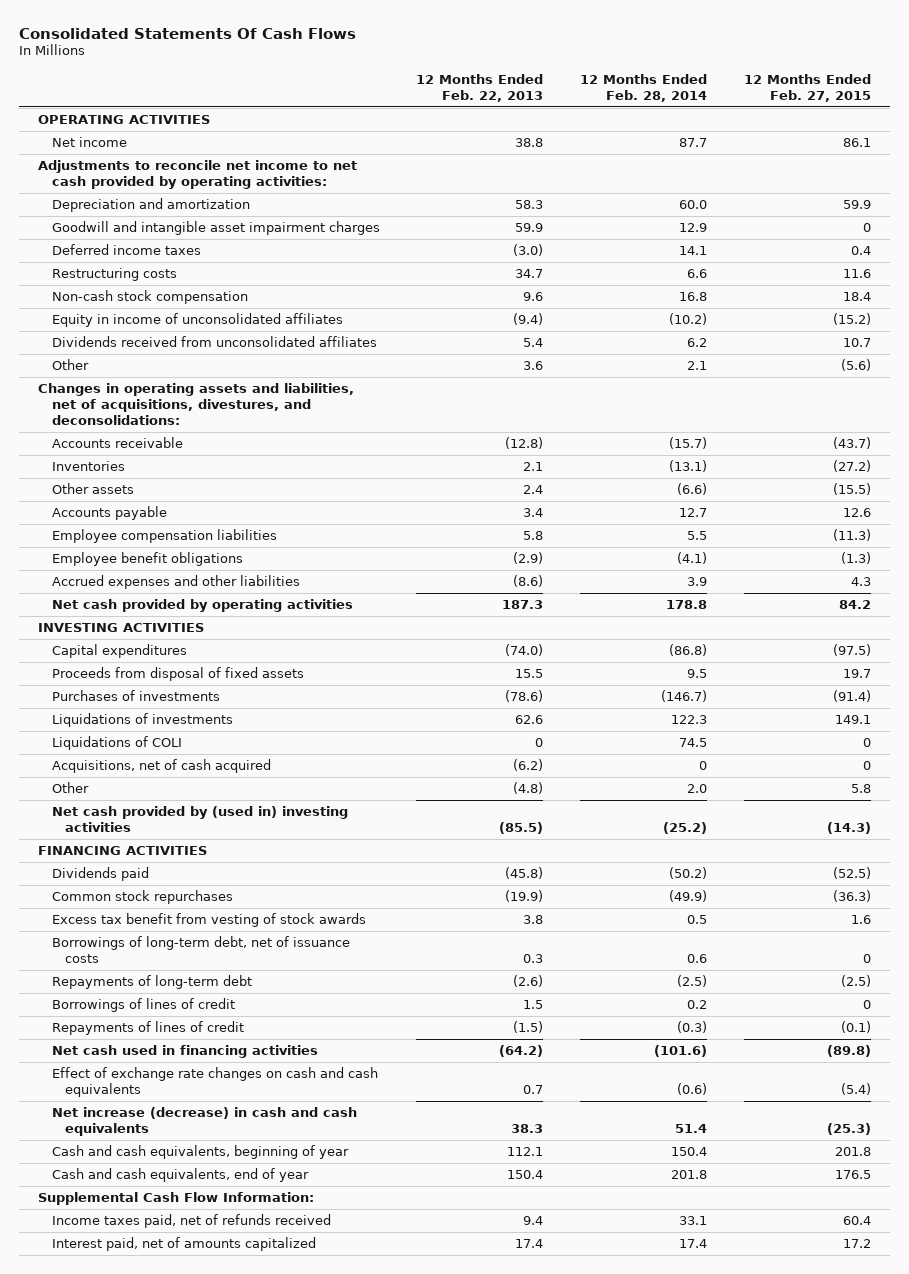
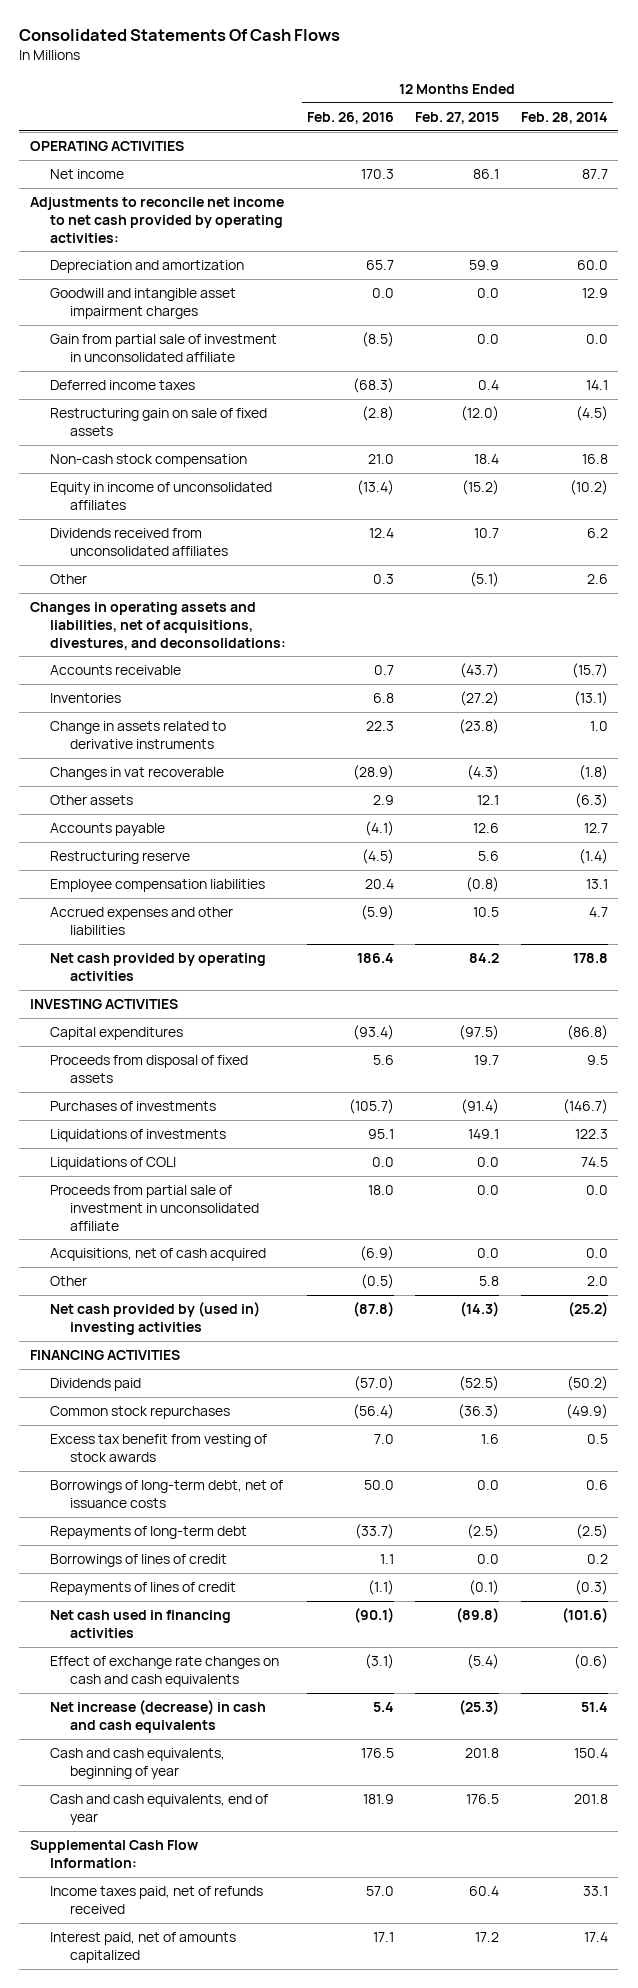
[416,73,544,102] 12 Months Ended Feb. 22, 2013 -> none
none -> [307,111,395,124] Feb. 26, 2016
[863,222,872,232] 0 -> [477,288,500,299] 0.0
none -> [50,334,278,362] Gain from partial sale of investment in unconsolidated affiliate
[51,267,177,281] Restructuring costs -> none
none -> [50,408,268,436] Restructuring gain on sale of fixed assets
[687,360,708,370] 2.1 -> [586,574,608,585] 2.6
[841,358,872,371] (5.6) -> [470,572,500,588] (5.1)
none -> [50,721,227,749] Change in assets related to derivative instruments
none -> [50,767,225,781] Changes in vat recoverable
[677,482,708,495] (6.6) -> [574,793,608,809] (6.3)
[833,482,872,495] (15.5) -> [477,795,500,806] 12.1
[51,551,243,566] Employee benefit obligations -> none
none -> [50,851,191,865] Restructuring reserve
[687,530,708,540] 5.5 -> [585,879,608,890] 13.1
[833,528,872,541] (11.3) -> [466,877,500,893] (0.8)
[687,576,708,586] 3.9 -> [588,907,608,918] 4.7
[851,576,872,586] 4.3 -> [473,907,500,918] 10.5
[863,737,872,747] 0 -> [477,1157,500,1168] 0.0
none -> [50,1185,260,1231] Proceeds from partial sale of investment in unconsolidated affiliate
[699,760,708,770] 0 -> [585,1248,608,1259] 0.0
[863,760,872,770] 0 -> [477,1248,500,1259] 0.0
[863,953,872,963] 0 -> [477,1480,500,1491] 0.0
[863,999,872,1009] 0 -> [477,1554,500,1565] 0.0

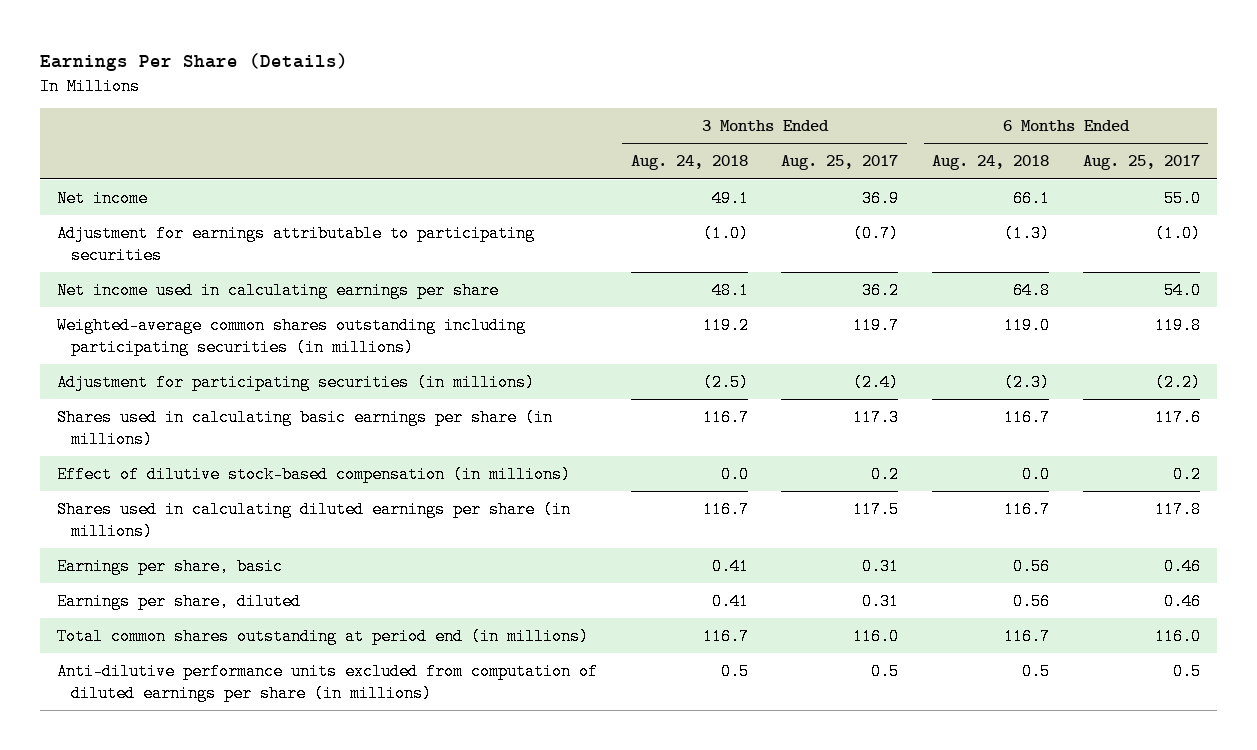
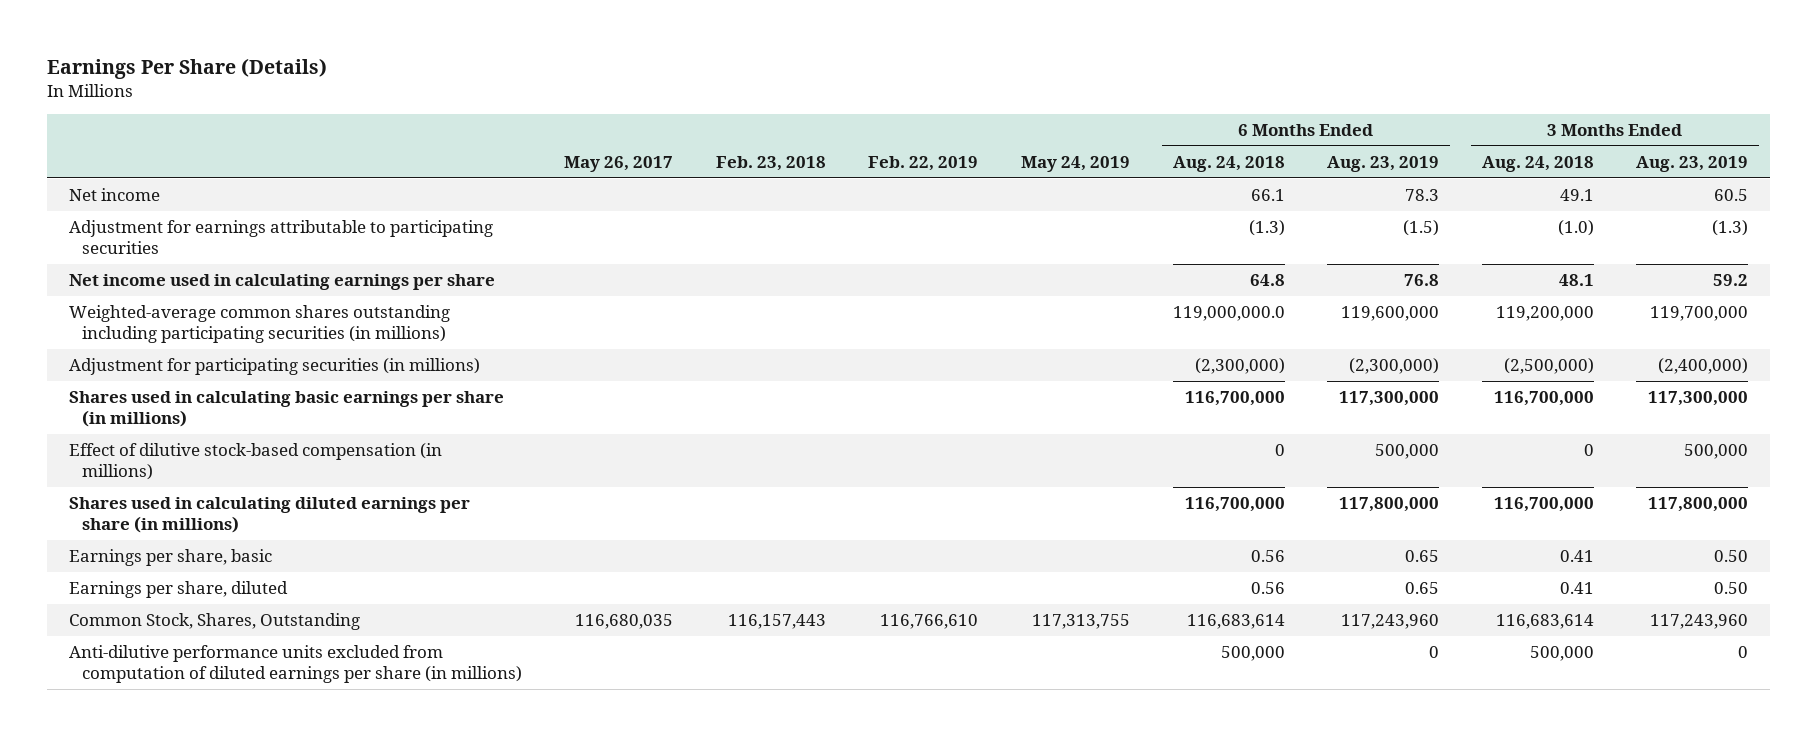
[781,155,899,171] Aug. 25, 2017 -> none
[1082,155,1200,171] Aug. 25, 2017 -> none
none -> [564,155,674,172] May 26, 2017
none -> [715,155,826,171] Feb. 23, 2018
none -> [868,155,979,171] Feb. 22, 2019
none -> [1021,155,1131,172] May 24, 2019
none -> [1327,155,1440,172] Aug. 23, 2019
none -> [1636,155,1749,172] Aug. 23, 2019
[702,317,749,335] 119.2 -> [1495,306,1594,322] 119,200,000
[1004,317,1051,335] 119.0 -> [1172,306,1285,322] 119,000,000.0
[702,374,749,392] (2.5) -> [1503,358,1594,375] (2,500,000)
[1004,374,1051,392] (2.3) -> [1194,358,1285,375] (2,300,000)
[702,409,749,427] 116.7 -> [1493,391,1594,407] 116,700,000
[1004,409,1051,427] 116.7 -> [1184,391,1285,407] 116,700,000
[720,466,749,484] 0.0 -> [1583,444,1594,457] 0
[1022,466,1051,484] 0.0 -> [1274,444,1285,457] 0
[702,501,749,519] 116.7 -> [1493,497,1594,513] 116,700,000
[1004,501,1051,519] 116.7 -> [1184,497,1285,513] 116,700,000
[57,628,590,646] Total common shares outstanding at period end (in millions) -> [68,613,360,631] Common Stock, Shares, Outstanding
[702,628,749,646] 116.7 -> [1495,614,1594,630] 116,683,614
[1004,628,1051,646] 116.7 -> [1186,614,1285,630] 116,683,614
[720,663,749,681] 0.5 -> [1529,646,1594,662] 500,000
[1022,663,1051,681] 0.5 -> [1220,646,1285,662] 500,000

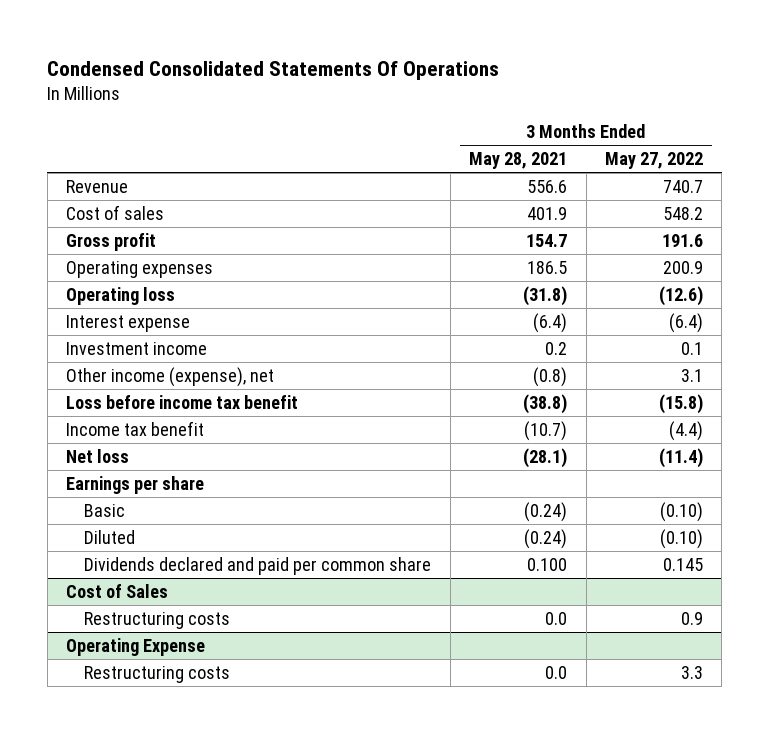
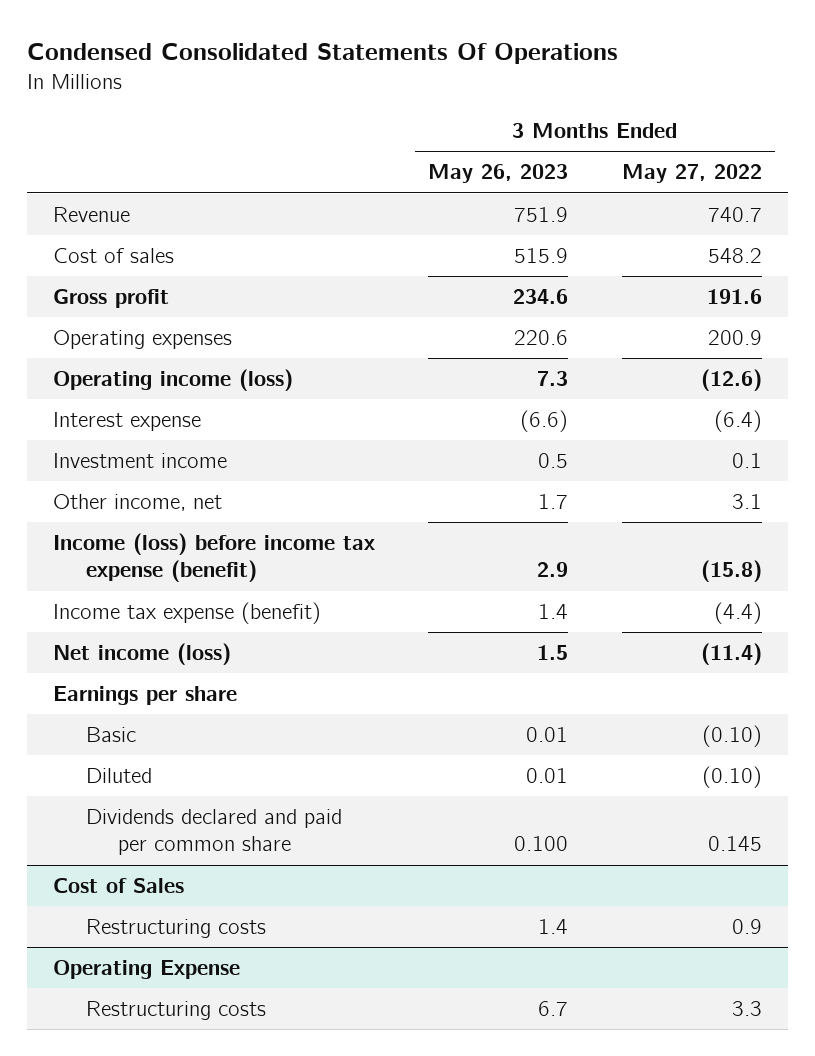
[469,152,568,170] May 28, 2021 -> none
none -> [428,164,569,184] May 26, 2023
[66,286,176,305] Operating loss -> [53,368,294,391] Operating income (loss)
[66,366,275,387] Other income (expense), net -> [53,493,223,511] Other income, net
[66,394,299,409] Loss before income tax benefit -> [53,532,376,583] Income (loss) before income tax expense (benefit)
[66,420,205,436] Income tax benefit -> [53,601,322,624] Income tax expense (benefit)
[66,448,130,463] Net loss -> [53,642,232,665] Net income (loss)

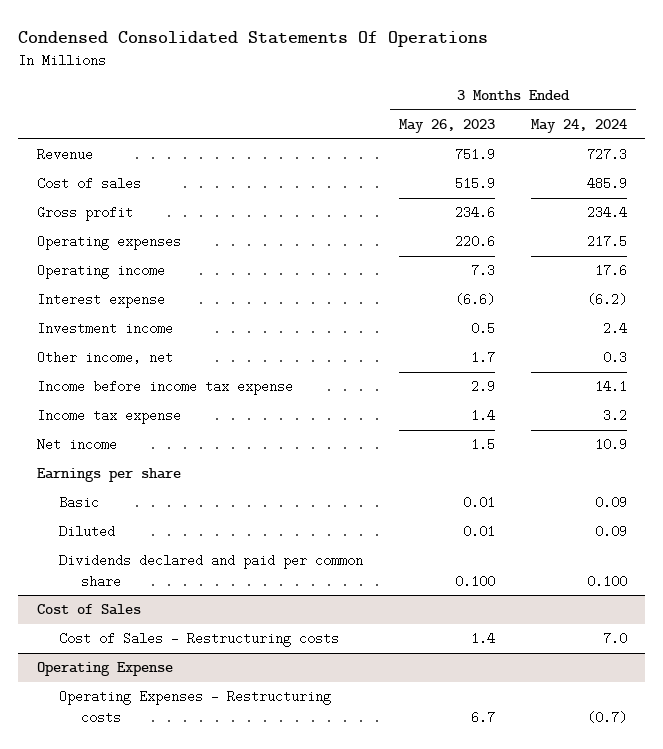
[621,164,762,184] May 27, 2022 -> none
none -> [530,119,627,134] May 24, 2024
[53,368,294,391] Operating income (loss) -> [36,264,165,280] Operating income
[53,532,376,583] Income (loss) before income tax expense (benefit) -> [36,380,293,396] Income before income tax expense
[53,601,322,624] Income tax expense (benefit) -> [36,409,181,425] Income tax expense
[53,642,232,665] Net income (loss) -> [36,438,117,452] Net income
[85,918,266,938] Restructuring costs -> [58,632,339,648] Cost of Sales - Restructuring costs
[85,1000,266,1020] Restructuring costs -> [58,690,331,724] Operating Expenses - Restructuring costs

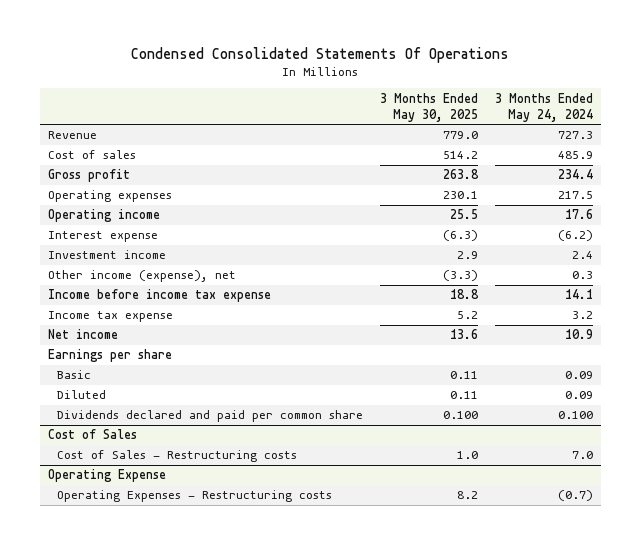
[398,119,495,134] May 26, 2023 -> none
none -> [379,92,478,122] 3 Months Ended May 30, 2025
[36,351,173,365] Other income, net -> [48,270,237,283] Other income (expense), net

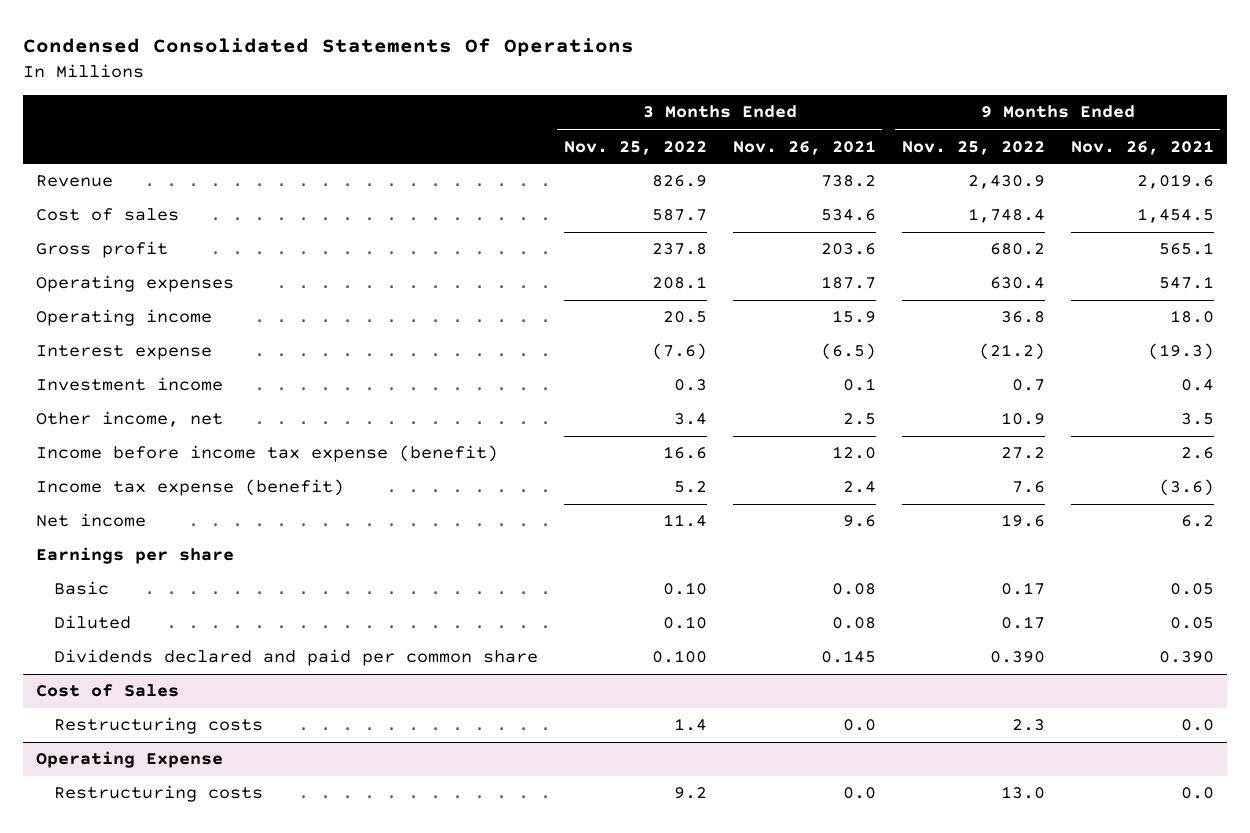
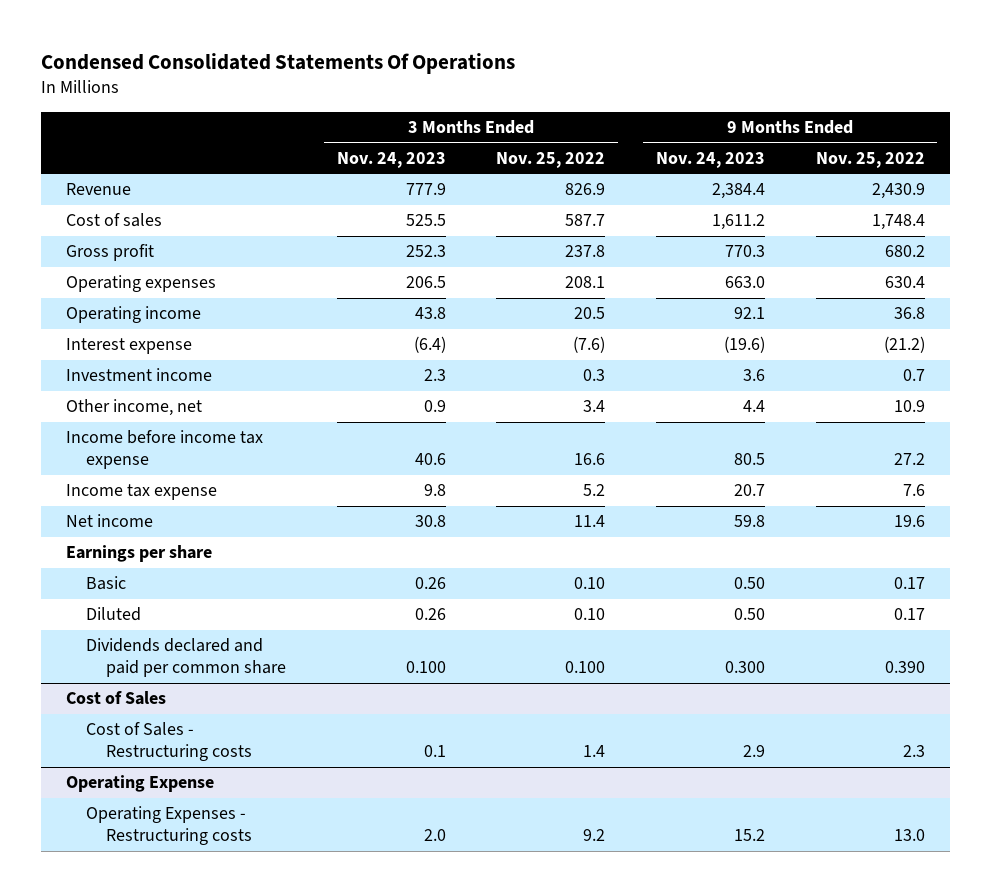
[732,139,876,155] Nov. 26, 2021 -> none
[1070,139,1214,155] Nov. 26, 2021 -> none
none -> [336,151,446,168] Nov. 24, 2023
none -> [656,151,766,168] Nov. 24, 2023
[35,445,498,463] Income before income tax expense (benefit) -> [66,430,264,470] Income before income tax expense
[35,479,344,497] Income tax expense (benefit) -> [66,484,218,501] Income tax expense
[53,717,263,735] Restructuring costs -> [86,722,253,762] Cost of Sales - Restructuring costs
[53,785,263,803] Restructuring costs -> [86,806,253,846] Operating Expenses - Restructuring costs

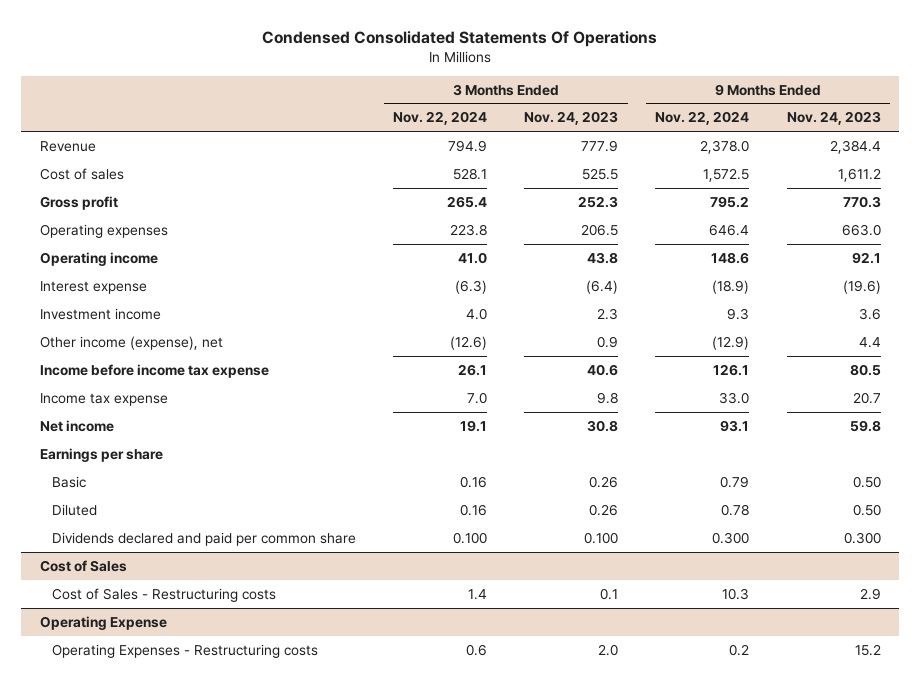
[496,151,606,168] Nov. 25, 2022 -> none
[815,151,925,168] Nov. 25, 2022 -> none
none -> [393,111,488,126] Nov. 22, 2024
none -> [655,111,750,126] Nov. 22, 2024
[66,399,203,417] Other income, net -> [40,335,224,350] Other income (expense), net

